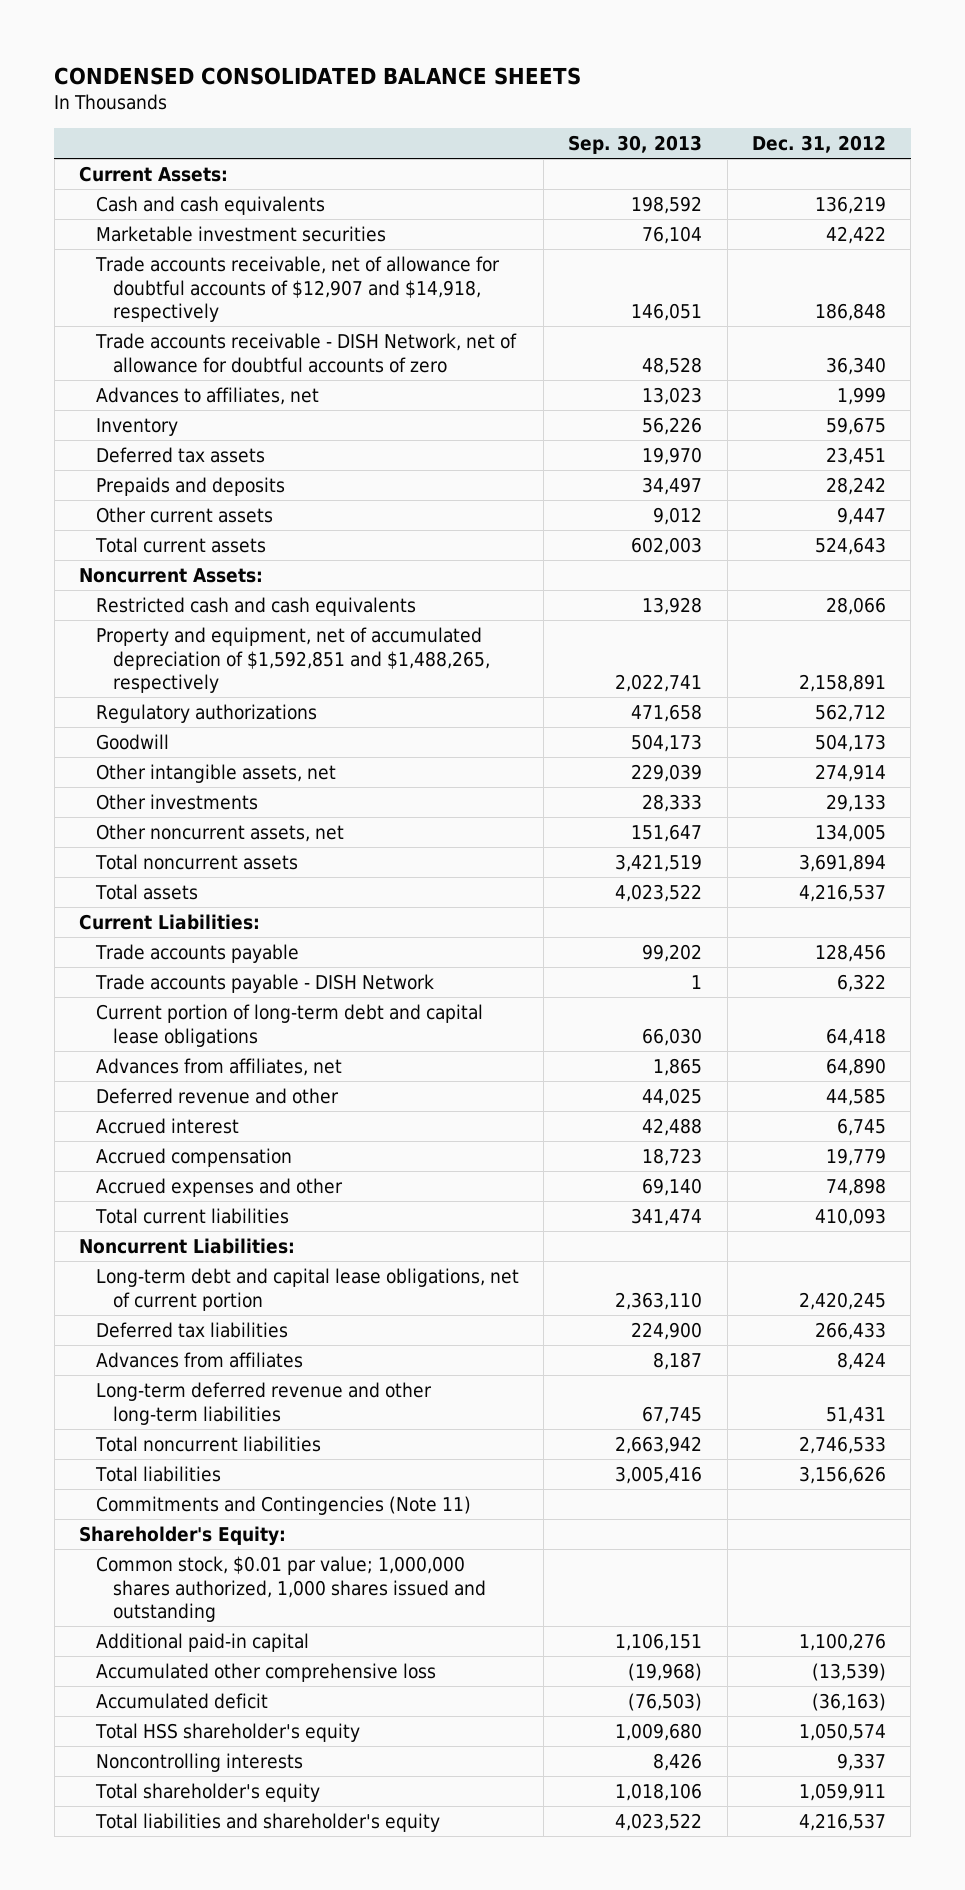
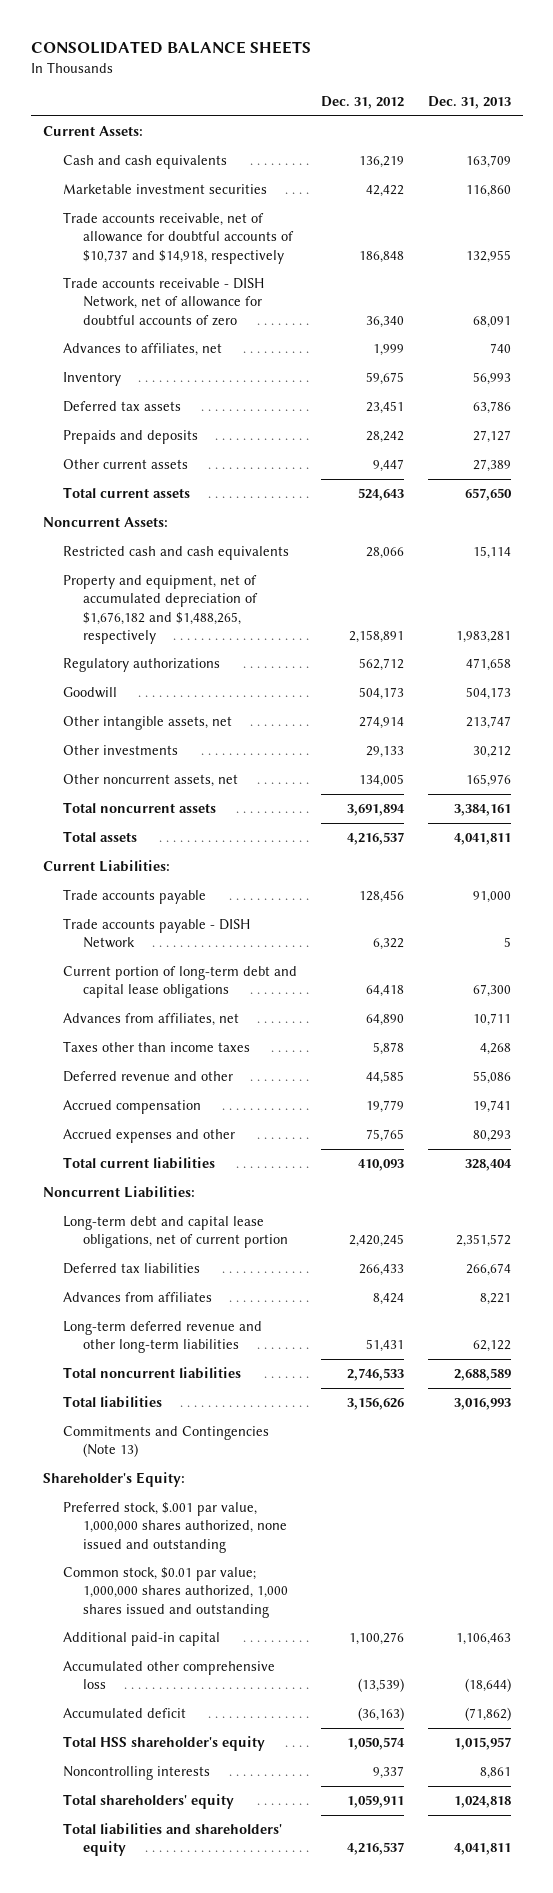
[54,66,582,85] CONDENSED CONSOLIDATED BALANCE SHEETS -> [30,41,311,55] CONSOLIDATED BALANCE SHEETS
[568,135,703,155] Sep. 30, 2013 -> none
none -> [427,96,511,110] Dec. 31, 2013
[95,256,501,323] Trade accounts receivable, net of allowance for doubtful accounts of $12,907 and $14,918, respectively -> [62,212,295,264] Trade accounts receivable, net of allowance for doubtful accounts of $10,737 and $14,918, respectively
[96,627,490,694] Property and equipment, net of accumulated depreciation of $1,592,851 and $1,488,265, respectively -> [62,575,259,644] Property and equipment, net of accumulated depreciation of $1,676,182 and $1,488,265, respectively
none -> [62,1041,250,1053] Taxes other than income taxes
[96,1118,240,1135] Accrued interest -> none
[825,1178,886,1197] 74,898 -> [365,1129,404,1143] 75,765
[96,1496,472,1516] Commitments and Contingencies (Note 11) -> [62,1426,269,1458] Commitments and Contingencies (Note 13)
none -> [62,1502,288,1553] Preferred stock, $.001 par value, 1,000,000 shares authorized, none issued and outstanding
[95,1783,321,1803] Total shareholder's equity -> [62,1794,234,1810] Total shareholders' equity
[95,1813,441,1833] Total liabilities and shareholder's equity -> [62,1823,282,1857] Total liabilities and shareholders' equity

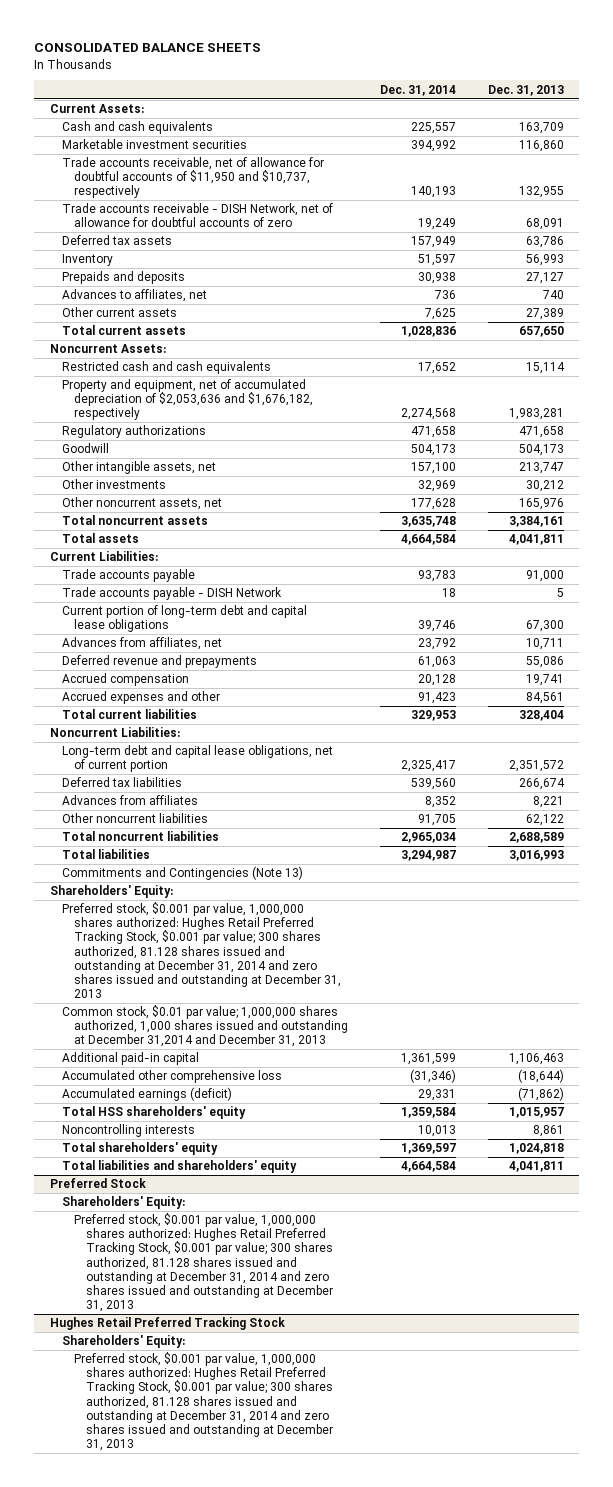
[320,96,404,110] Dec. 31, 2012 -> none
none -> [379,84,456,96] Dec. 31, 2014
[62,212,295,264] Trade accounts receivable, net of allowance for doubtful accounts of $10,737 and $14,918, respectively -> [61,157,324,199] Trade accounts receivable, net of allowance for doubtful accounts of $11,950 and $10,737, respectively
[62,372,121,387] Inventory -> [61,254,113,267] Inventory
[62,343,222,357] Advances to affiliates, net -> [61,289,207,303] Advances to affiliates, net
[62,575,259,644] Property and equipment, net of accumulated depreciation of $1,676,182 and $1,488,265, respectively -> [61,379,314,421] Property and equipment, net of accumulated depreciation of $2,053,636 and $1,676,182, respectively
[62,1041,250,1053] Taxes other than income taxes -> none
[62,1071,233,1083] Deferred revenue and other -> [61,655,257,669] Deferred revenue and prepayments
[472,1130,511,1143] 80,293 -> [525,692,564,705] 84,561
[62,1321,262,1354] Long-term deferred revenue and other long-term liabilities -> [61,813,208,824] Other noncurrent liabilities
[42,1472,185,1488] Shareholder's Equity: -> [49,885,173,899] Shareholders' Equity:
[62,1502,288,1553] Preferred stock, $.001 par value, 1,000,000 shares authorized, none issued and outstanding -> [61,902,342,998] Preferred stock, $0.001 par value, 1,000,000 shares authorized: Hughes Retail Preferred Tracking Stock, $0.001 par value; 300 shares authorized, 81.128 shares issued and outstanding at December 31, 2014 and zero shares issued and outstanding at December 31, 2013
[62,1567,289,1618] Common stock, $0.01 par value; 1,000,000 shares authorized, 1,000 shares issued and outstanding -> [61,1005,349,1048] Common stock, $0.01 par value; 1,000,000 shares authorized, 1,000 shares issued and outstanding at December 31,2014 and December 31, 2013
[62,1708,186,1719] Accumulated deficit -> [61,1087,232,1102] Accumulated earnings (deficit)
[62,1736,265,1752] Total HSS shareholder's equity -> [61,1106,246,1120] Total HSS shareholders' equity
none -> [49,1178,146,1189] Preferred Stock
none -> [61,1196,185,1210] Shareholders' Equity:
none -> [74,1213,334,1312] Preferred stock, $0.001 par value, 1,000,000 shares authorized: Hughes Retail Preferred Tracking Stock, $0.001 par value; 300 shares authorized, 81.128 shares issued and outstanding at December 31, 2014 and zero shares issued and outstanding at December 31, 2013
none -> [49,1317,285,1331] Hughes Retail Preferred Tracking Stock
none -> [61,1335,185,1349] Shareholders' Equity:
none -> [74,1352,334,1451] Preferred stock, $0.001 par value, 1,000,000 shares authorized: Hughes Retail Preferred Tracking Stock, $0.001 par value; 300 shares authorized, 81.128 shares issued and outstanding at December 31, 2014 and zero shares issued and outstanding at December 31, 2013

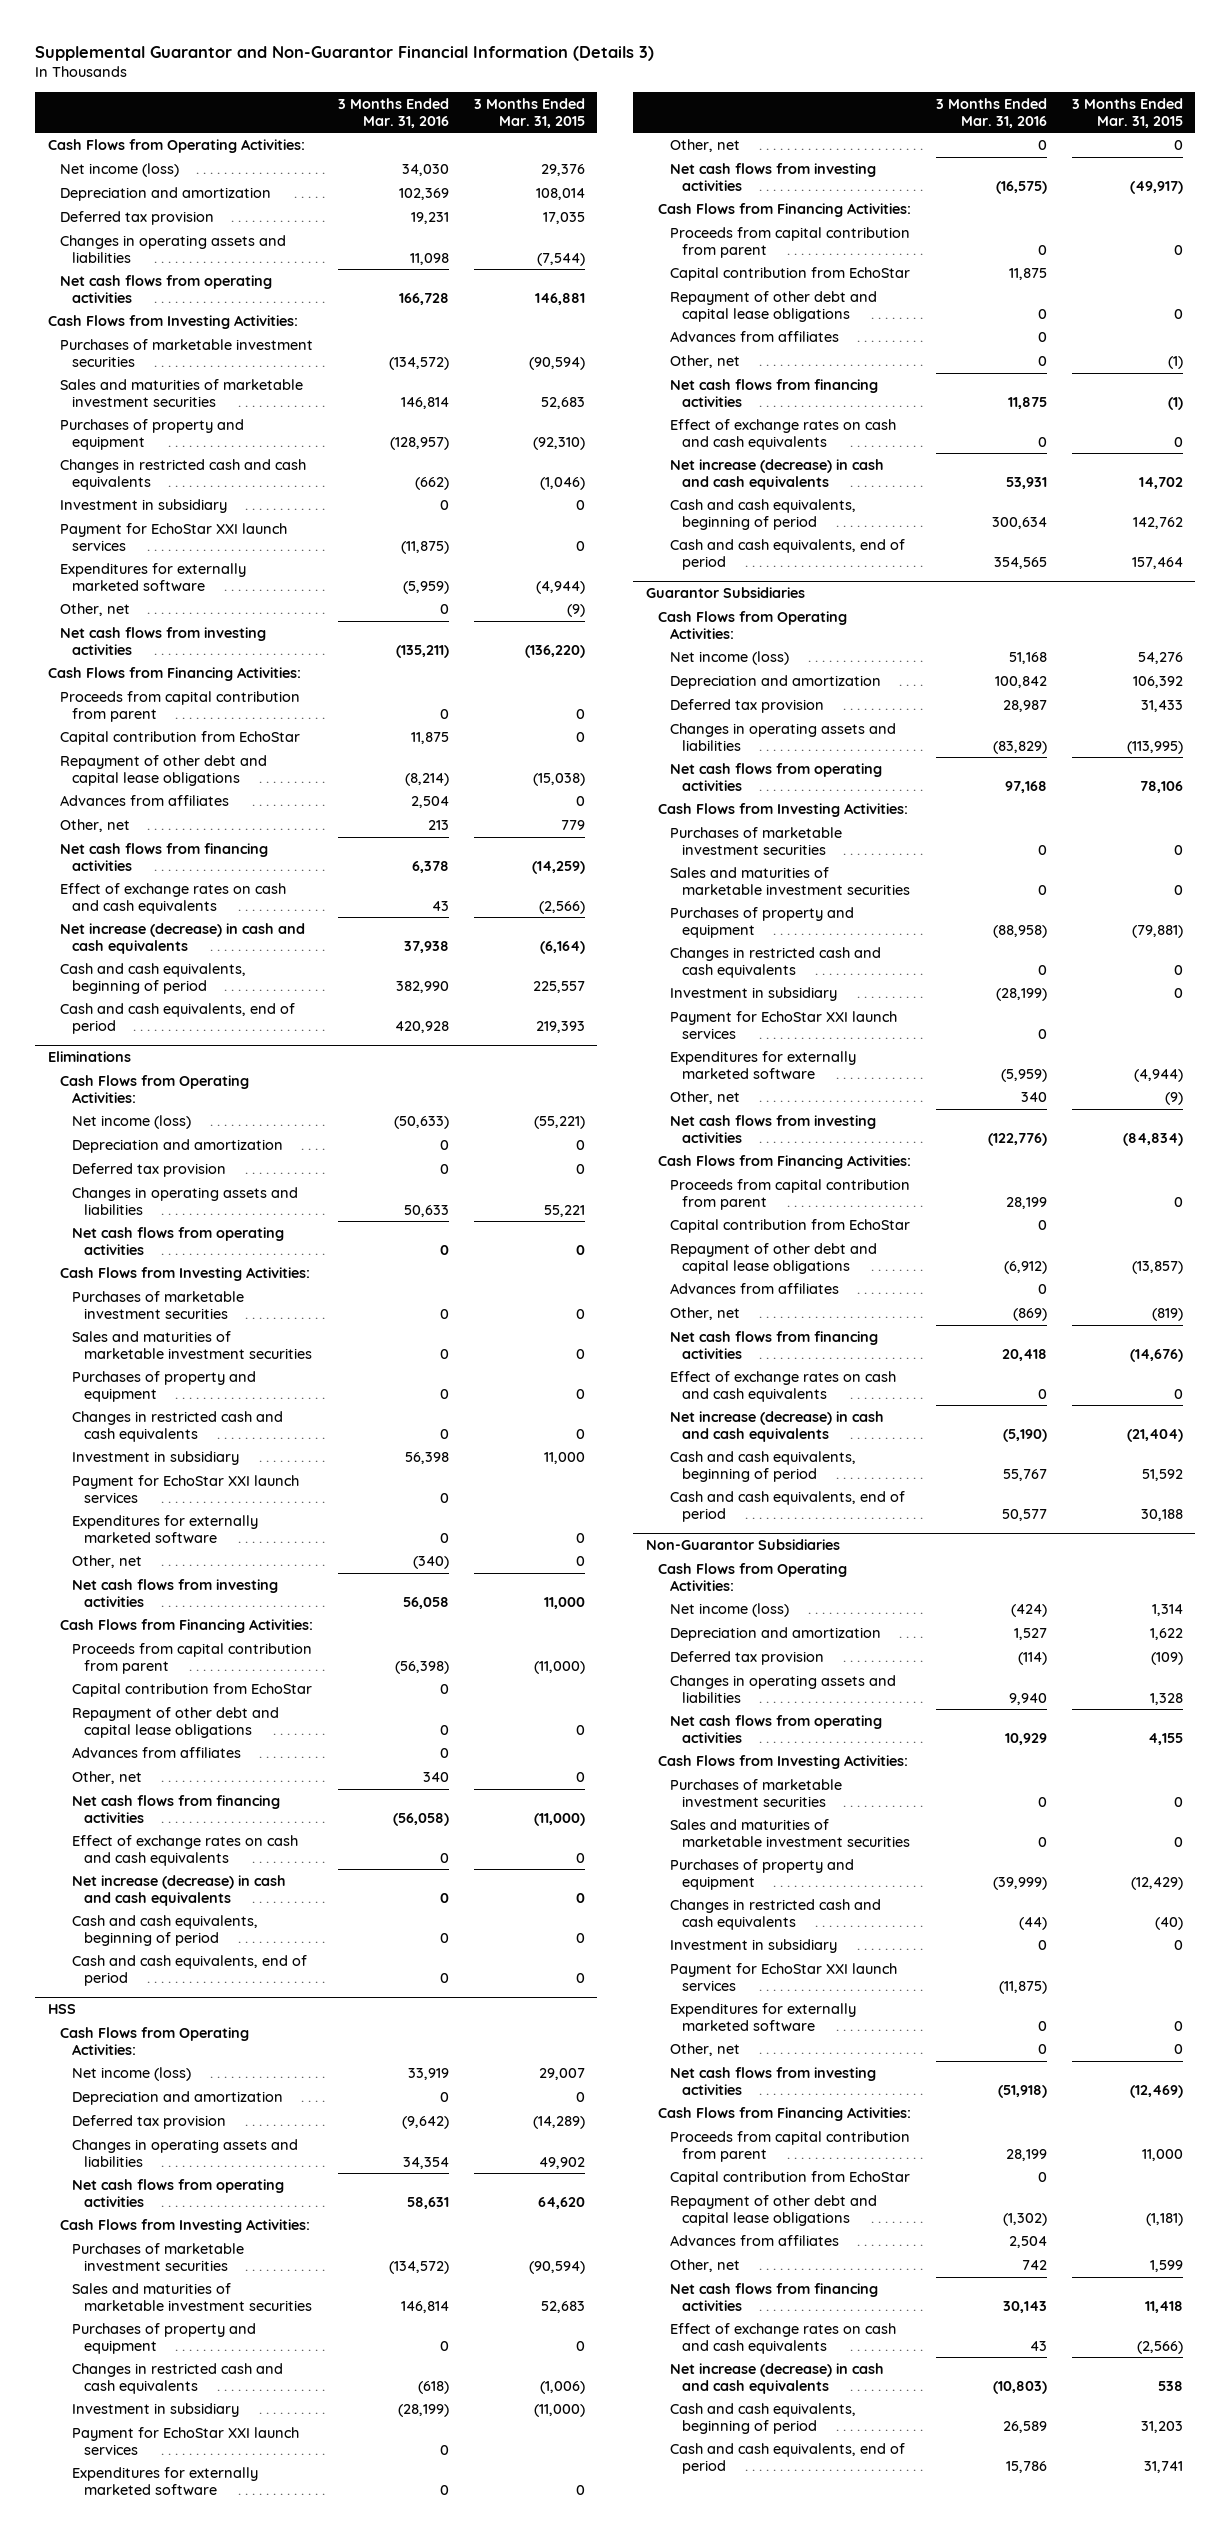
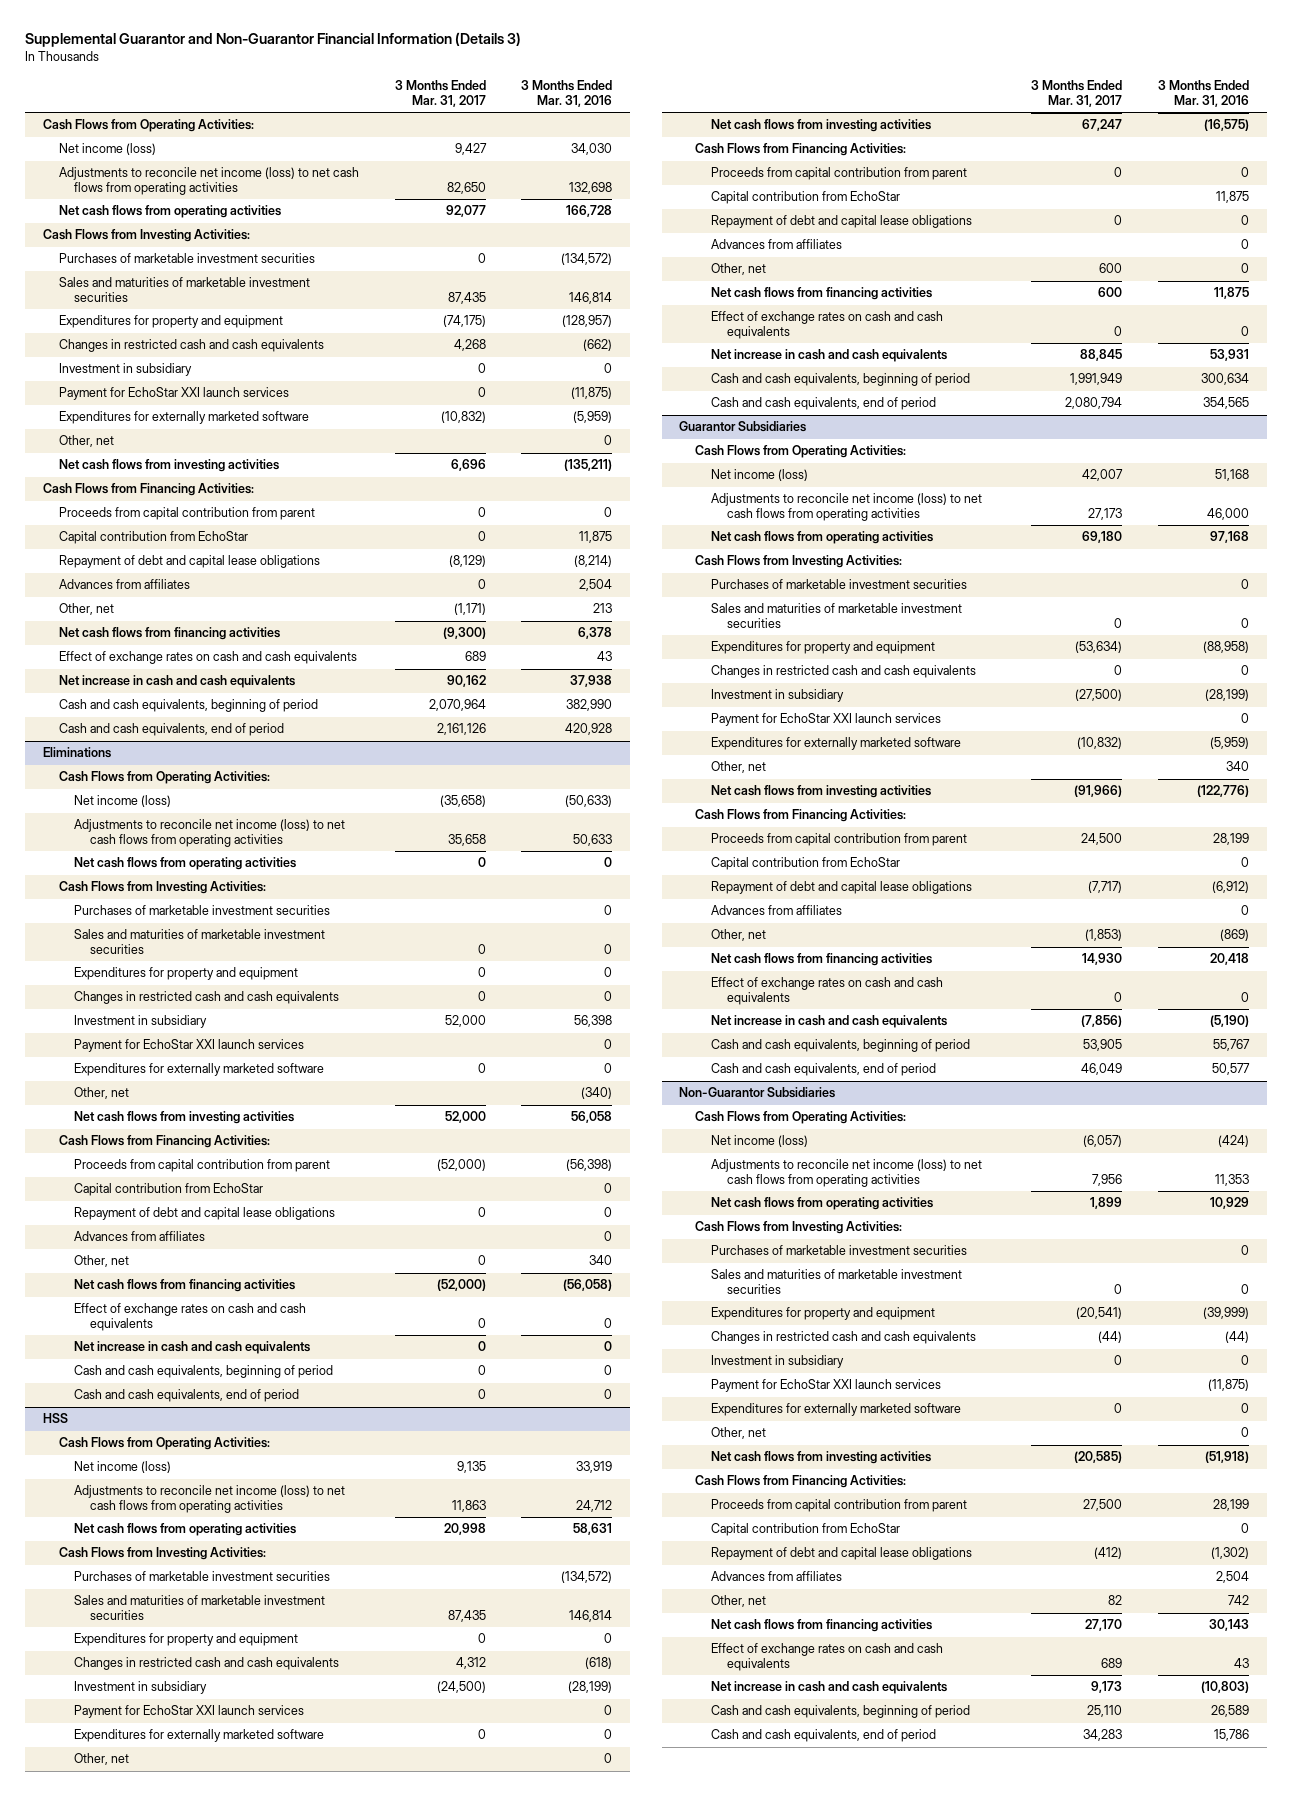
[473,97,585,128] 3 Months Ended Mar. 31, 2015 -> none
none -> [394,80,486,108] 3 Months Ended Mar. 31, 2017
[59,186,271,201] Depreciation and amortization -> none
[59,210,214,225] Deferred tax provision -> none
[59,234,286,263] Changes in operating assets and liabilities -> none
none -> [58,167,359,196] Adjustments to reconcile net income (loss) to net cash flows from operating activities
[59,418,244,450] Purchases of property and equipment -> [58,315,283,329] Expenditures for property and equipment
[59,754,267,786] Repayment of other debt and capital lease obligations -> [58,555,320,569] Repayment of debt and capital lease obligations
[59,922,305,954] Net increase (decrease) in cash and cash equivalents -> [58,675,295,689] Net increase in cash and cash equivalents
[71,1138,283,1153] Depreciation and amortization -> none
[71,1162,226,1177] Deferred tax provision -> none
[71,1186,298,1215] Changes in operating assets and liabilities -> [74,819,346,848] Adjustments to reconcile net income (loss) to net cash flows from operating activities
[71,1370,256,1402] Purchases of property and equipment -> [74,967,299,981] Expenditures for property and equipment
[71,1706,279,1738] Repayment of other debt and capital lease obligations -> [74,1207,336,1221] Repayment of debt and capital lease obligations
[71,1874,286,1906] Net increase (decrease) in cash and cash equivalents -> [74,1341,311,1355] Net increase in cash and cash equivalents
[71,2090,283,2105] Depreciation and amortization -> none
[71,2114,226,2129] Deferred tax provision -> none
[71,2138,298,2167] Changes in operating assets and liabilities -> none
none -> [74,1485,346,1514] Adjustments to reconcile net income (loss) to net cash flows from operating activities
[71,2322,256,2354] Purchases of property and equipment -> [74,1633,299,1647] Expenditures for property and equipment
[669,290,877,322] Repayment of other debt and capital lease obligations -> [710,215,972,229] Repayment of debt and capital lease obligations
[669,458,884,490] Net increase (decrease) in cash and cash equivalents -> [710,349,947,363] Net increase in cash and cash equivalents
[669,674,881,689] Depreciation and amortization -> none
[669,698,824,713] Deferred tax provision -> none
[669,722,896,751] Changes in operating assets and liabilities -> none
none -> [710,493,982,522] Adjustments to reconcile net income (loss) to net cash flows from operating activities
[669,906,854,938] Purchases of property and equipment -> [710,641,935,655] Expenditures for property and equipment
[669,1242,877,1274] Repayment of other debt and capital lease obligations -> [710,881,972,895] Repayment of debt and capital lease obligations
[669,1410,884,1442] Net increase (decrease) in cash and cash equivalents -> [710,1015,947,1029] Net increase in cash and cash equivalents
[669,1626,881,1641] Depreciation and amortization -> none
[669,1650,824,1665] Deferred tax provision -> none
[669,1674,896,1703] Changes in operating assets and liabilities -> none
none -> [710,1159,982,1188] Adjustments to reconcile net income (loss) to net cash flows from operating activities
[669,1858,854,1890] Purchases of property and equipment -> [710,1307,935,1321] Expenditures for property and equipment
[669,2194,877,2226] Repayment of other debt and capital lease obligations -> [710,1547,972,1561] Repayment of debt and capital lease obligations
[669,2362,884,2394] Net increase (decrease) in cash and cash equivalents -> [710,1681,947,1695] Net increase in cash and cash equivalents

